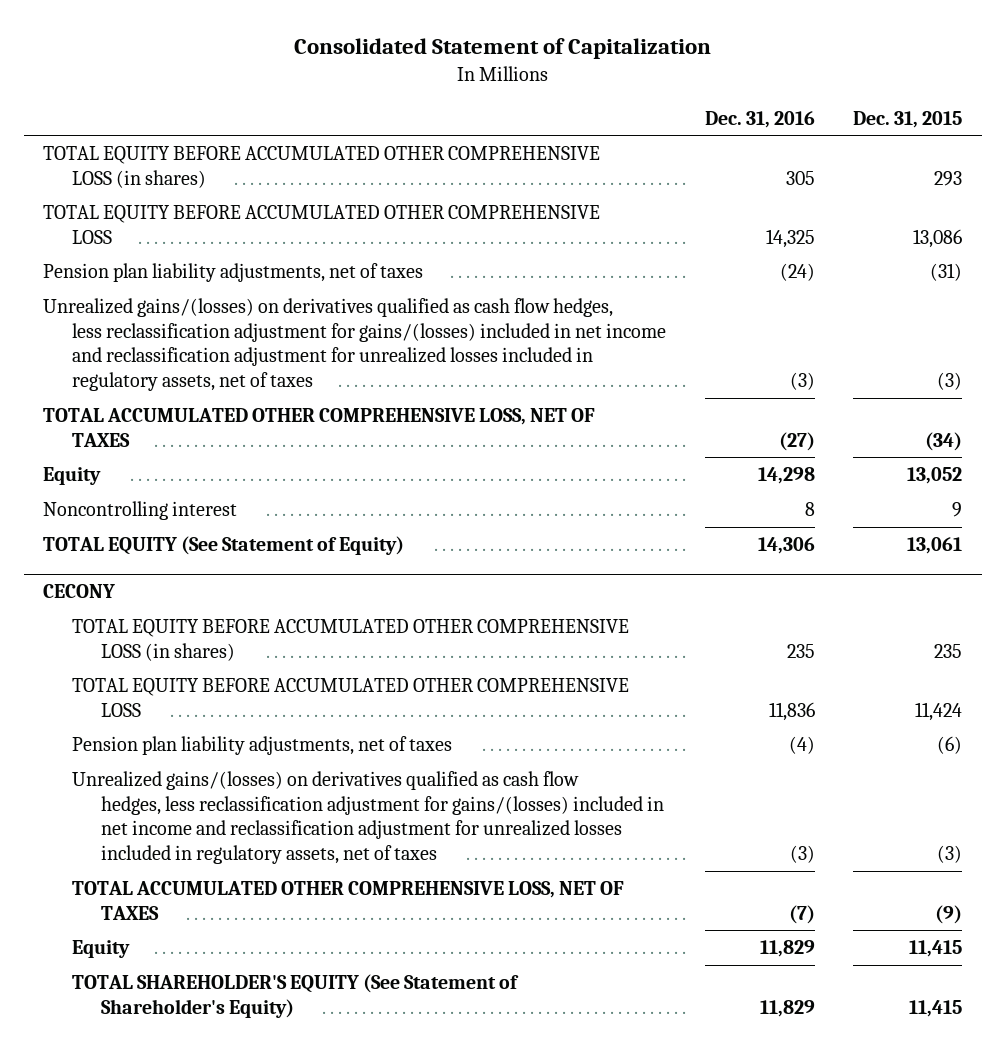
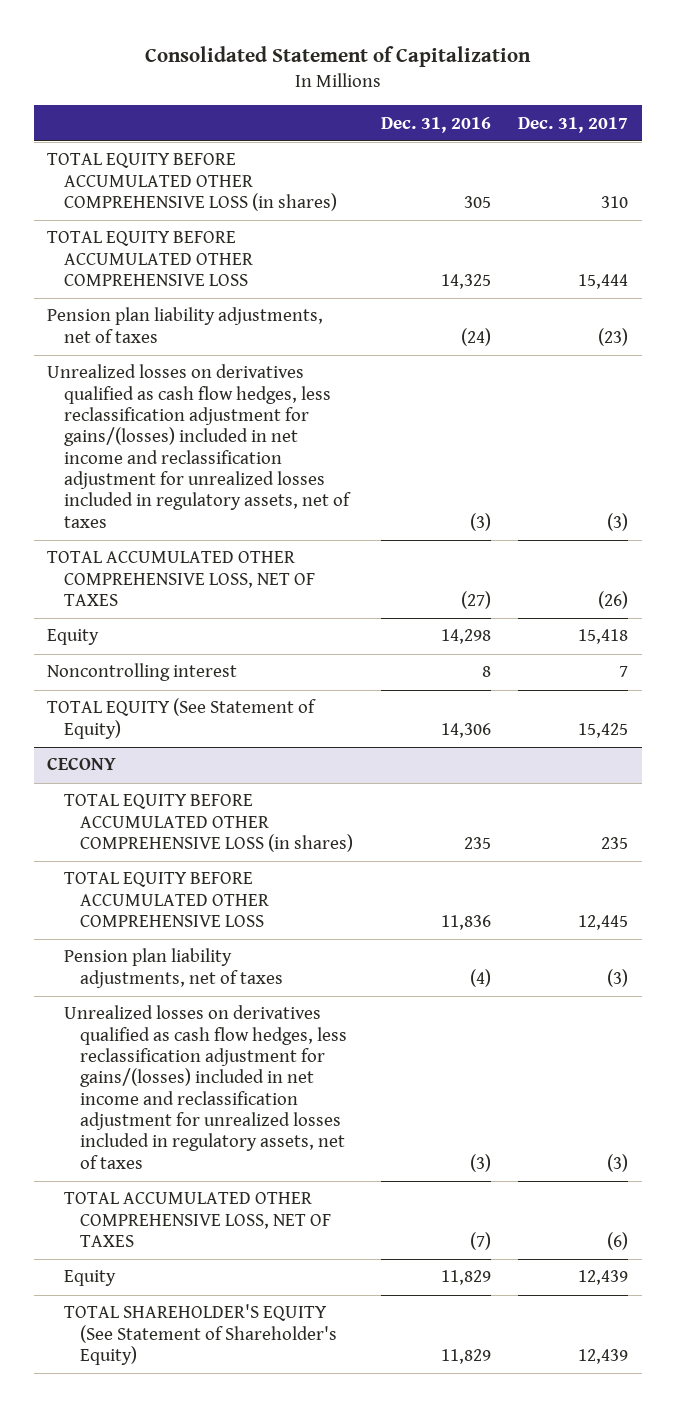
[853,110,963,128] Dec. 31, 2015 -> none
none -> [518,116,629,133] Dec. 31, 2017
[43,298,667,392] Unrealized gains/(losses) on derivatives qualified as cash flow hedges, less reclassification adjustment for gains/(losses) included in net income and reclassification adjustment for unrealized losses included in regulatory assets, net of taxes -> [47,364,351,528] Unrealized losses on derivatives qualified as cash flow hedges, less reclassification adjustment for gains/(losses) included in net income and reclassification adjustment for unrealized losses included in regulatory assets, net of taxes
[72,771,665,865] Unrealized gains/(losses) on derivatives qualified as cash flow hedges, less reclassification adjustment for gains/(losses) included in net income and reclassification adjustment for unrealized losses included in regulatory assets, net of taxes -> [63,1005,348,1169] Unrealized losses on derivatives qualified as cash flow hedges, less reclassification adjustment for gains/(losses) included in net income and reclassification adjustment for unrealized losses included in regulatory assets, net of taxes

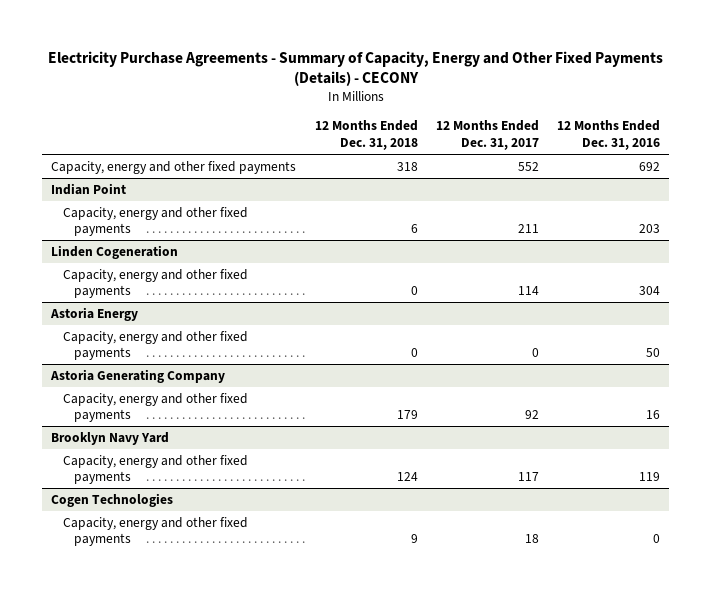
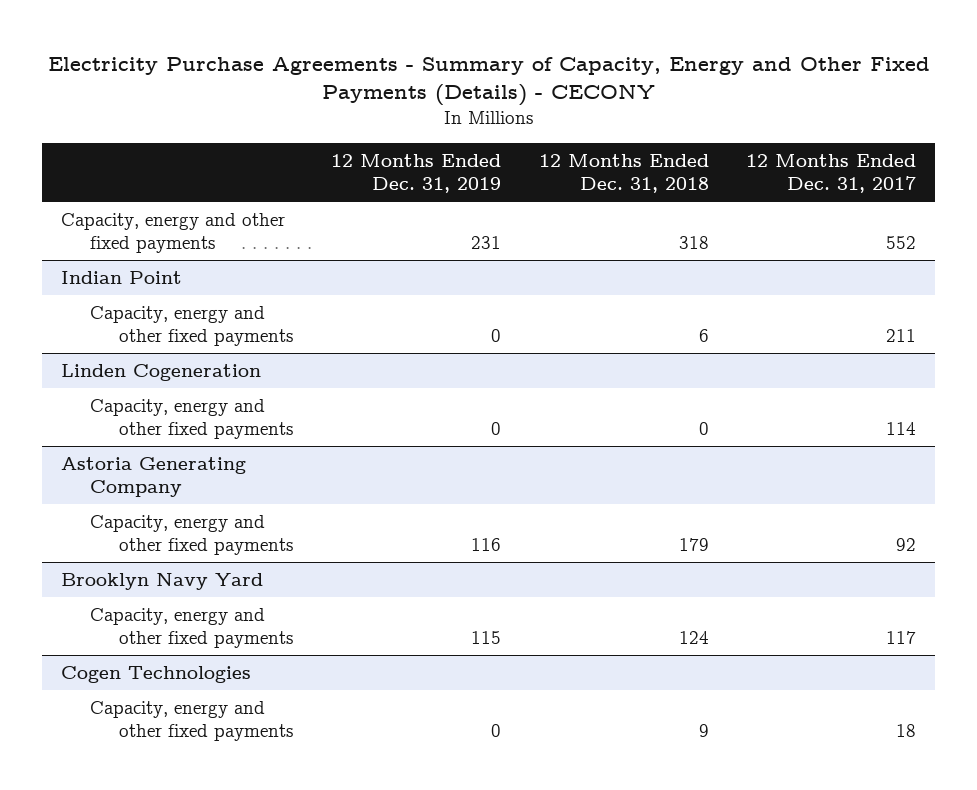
[557,120,661,151] 12 Months Ended Dec. 31, 2016 -> none
none -> [330,153,501,193] 12 Months Ended Dec. 31, 2019
[50,306,139,321] Astoria Energy -> none
[62,330,248,361] Capacity, energy and other fixed payments -> none

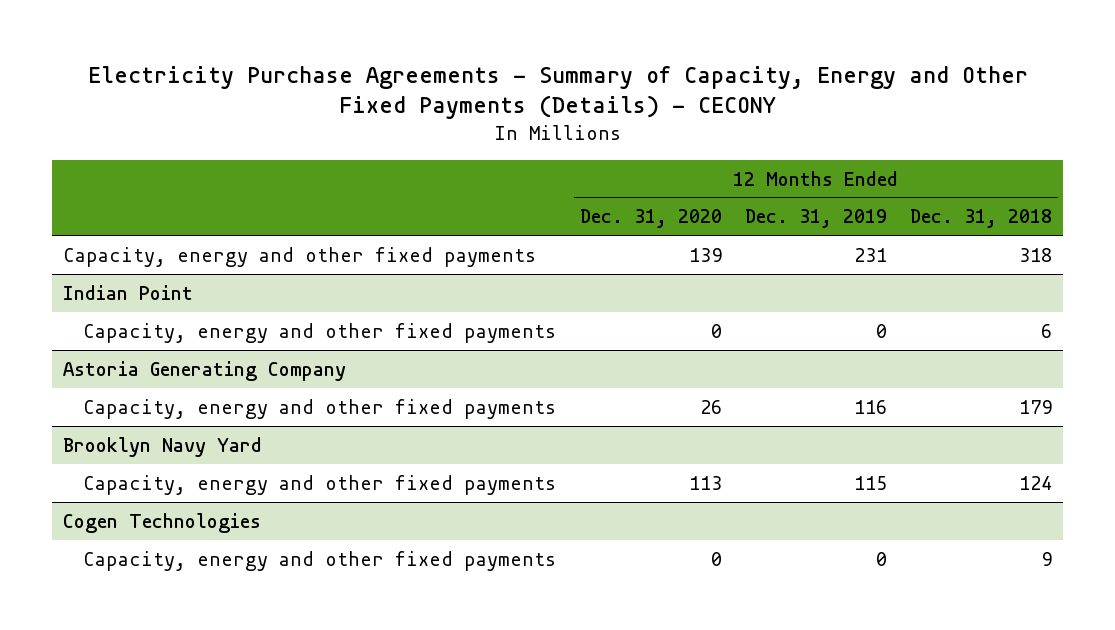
[746,153,917,193] 12 Months Ended Dec. 31, 2017 -> none
none -> [579,209,722,229] Dec. 31, 2020
[61,363,262,381] Linden Cogeneration -> none
[90,398,294,440] Capacity, energy and other fixed payments -> none

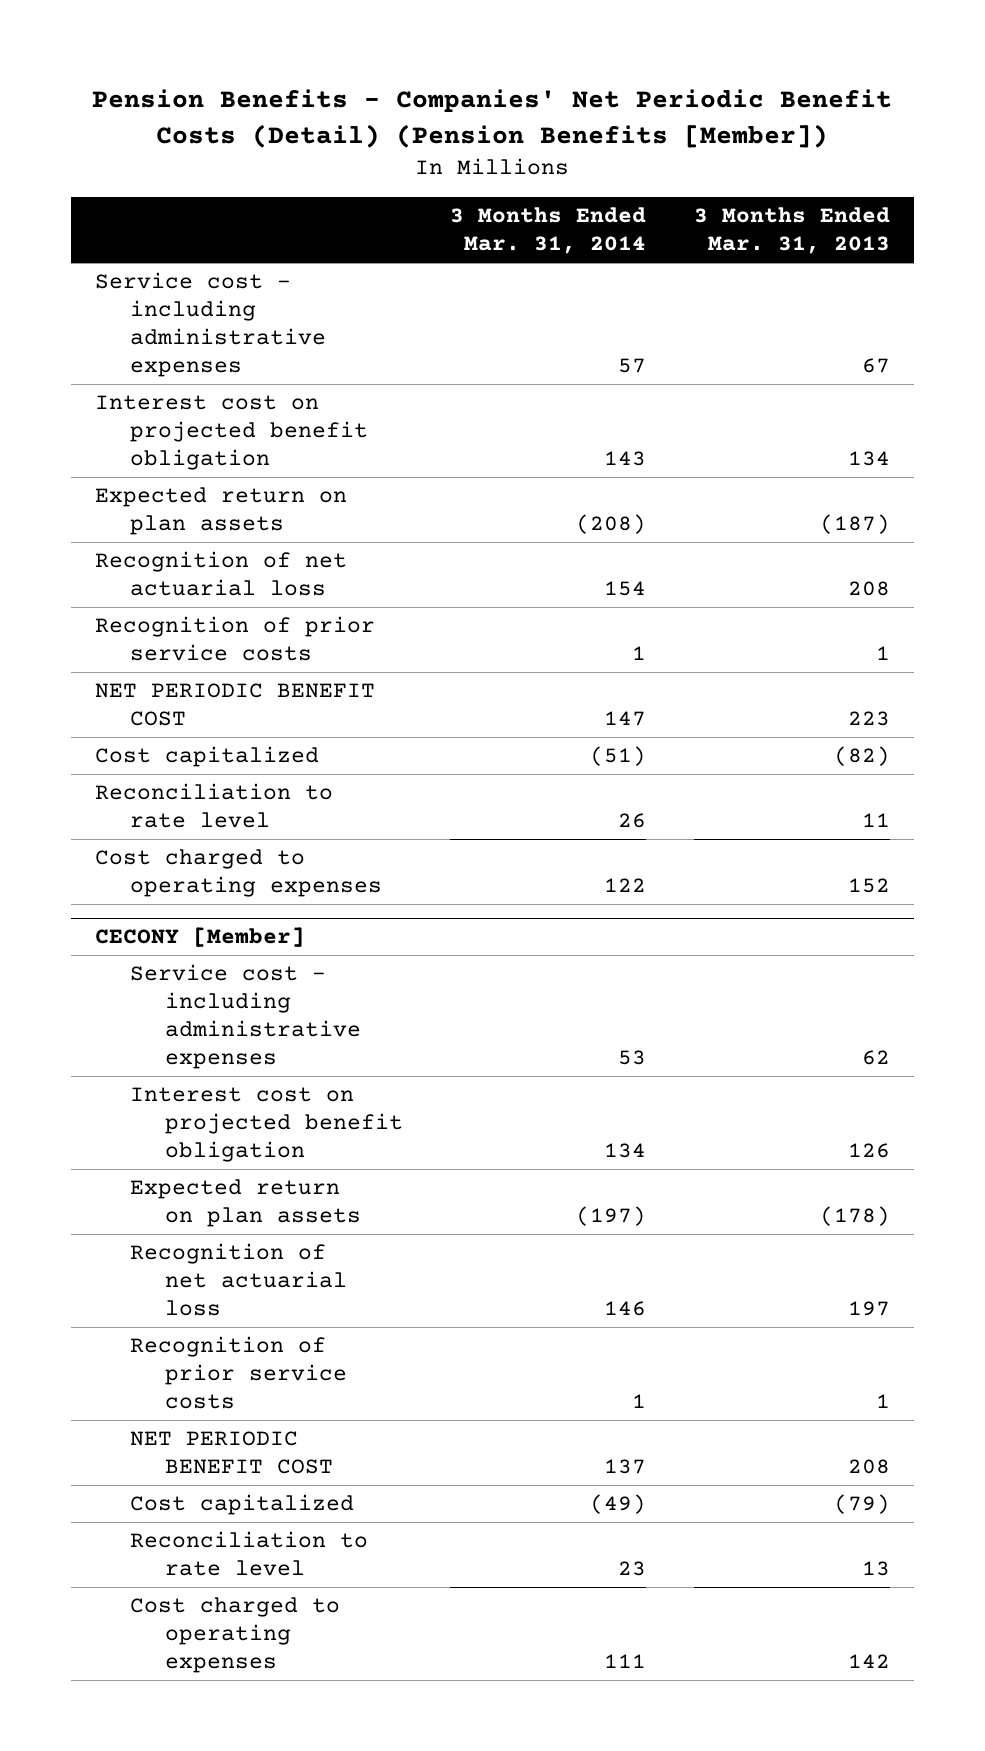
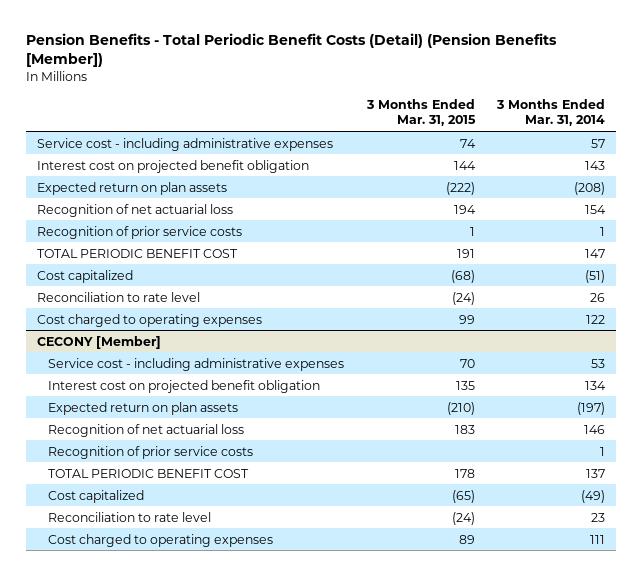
[92,88,893,148] Pension Benefits - Companies' Net Periodic Benefit Costs (Detail) (Pension Benefits [Member]) -> [25,33,557,68] Pension Benefits - Total Periodic Benefit Costs (Detail) (Pension Benefits [Member])
[693,207,890,255] 3 Months Ended Mar. 31, 2013 -> none
none -> [365,98,476,127] 3 Months Ended Mar. 31, 2015
[94,683,375,727] NET PERIODIC BENEFIT COST -> [36,248,238,258] TOTAL PERIODIC BENEFIT COST
[129,1431,333,1475] NET PERIODIC BENEFIT COST -> [48,468,250,478] TOTAL PERIODIC BENEFIT COST

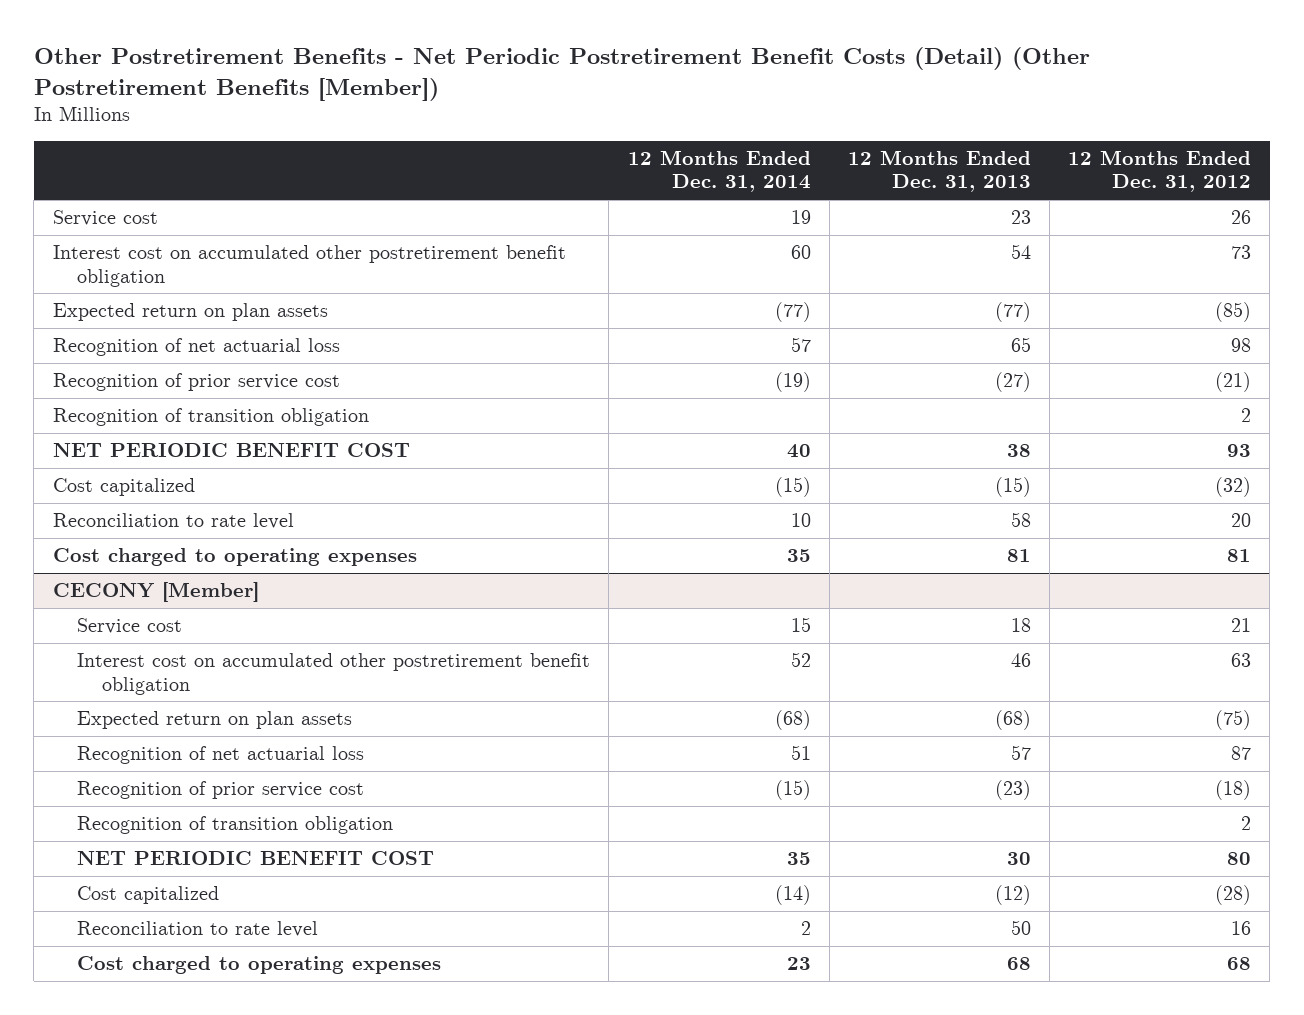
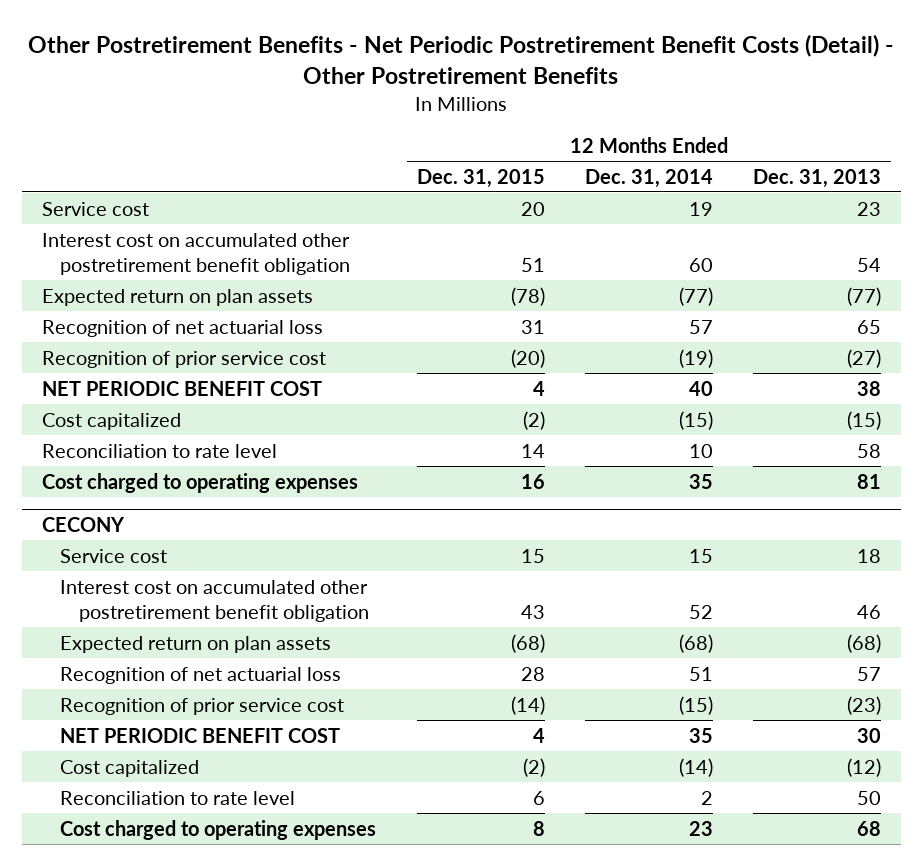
[33,47,1090,101] Other Postretirement Benefits - Net Periodic Postretirement Benefit Costs (Detail) (Other Postretirement Benefits [Member]) -> [28,33,895,84] Other Postretirement Benefits - Net Periodic Postretirement Benefit Costs (Detail) - Other Postretirement Benefits
[1068,149,1252,193] 12 Months Ended Dec. 31, 2012 -> none
none -> [416,168,545,188] Dec. 31, 2015
[52,408,369,427] Recognition of transition obligation -> none
[52,582,259,603] CECONY [Member] -> [41,517,125,533] CECONY
[77,816,394,835] Recognition of transition obligation -> none

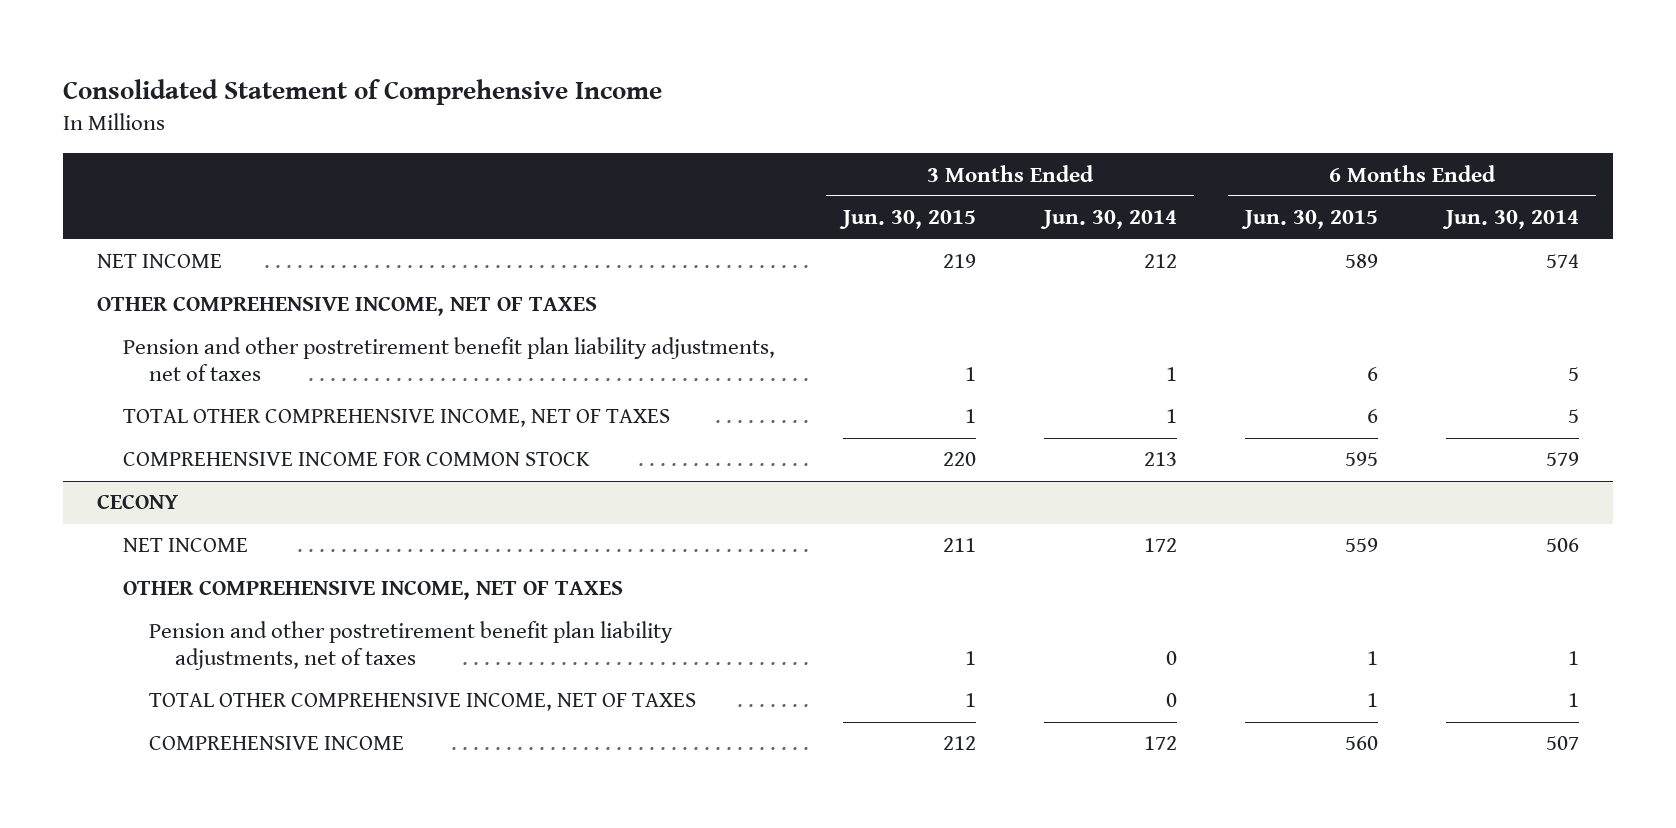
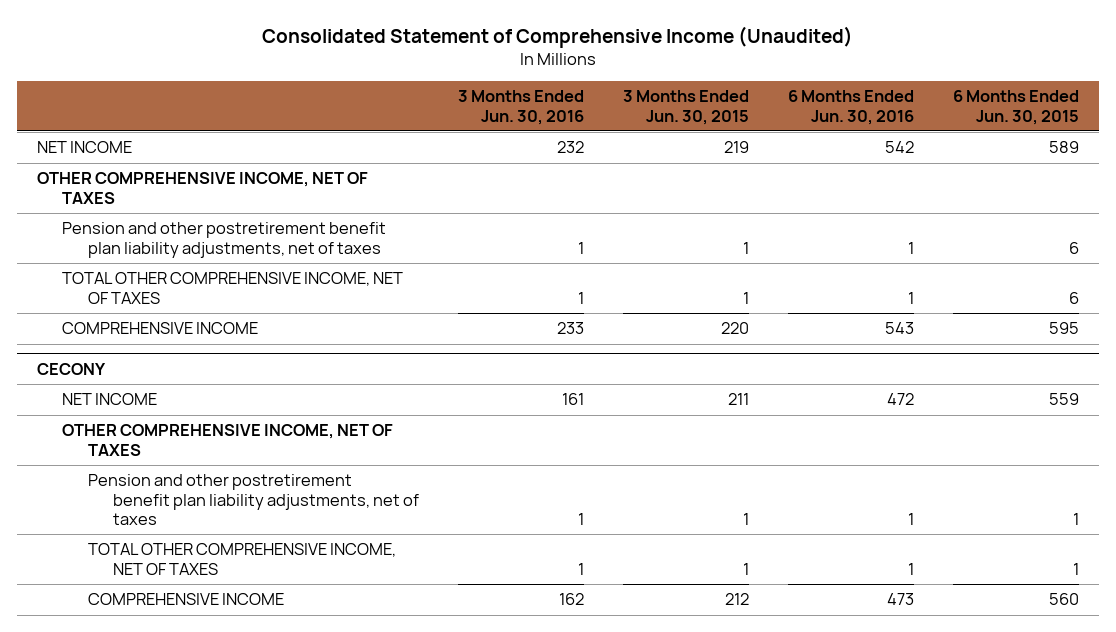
[63,79,663,106] Consolidated Statement of Comprehensive Income -> [261,25,853,48] Consolidated Statement of Comprehensive Income (Unaudited)
[1039,210,1177,230] Jun. 30, 2014 -> none
[1441,210,1579,230] Jun. 30, 2014 -> none
none -> [458,90,585,125] 3 Months Ended Jun. 30, 2016
none -> [788,90,915,125] 6 Months Ended Jun. 30, 2016
[122,452,590,467] COMPREHENSIVE INCOME FOR COMMON STOCK -> [62,322,259,335] COMPREHENSIVE INCOME

